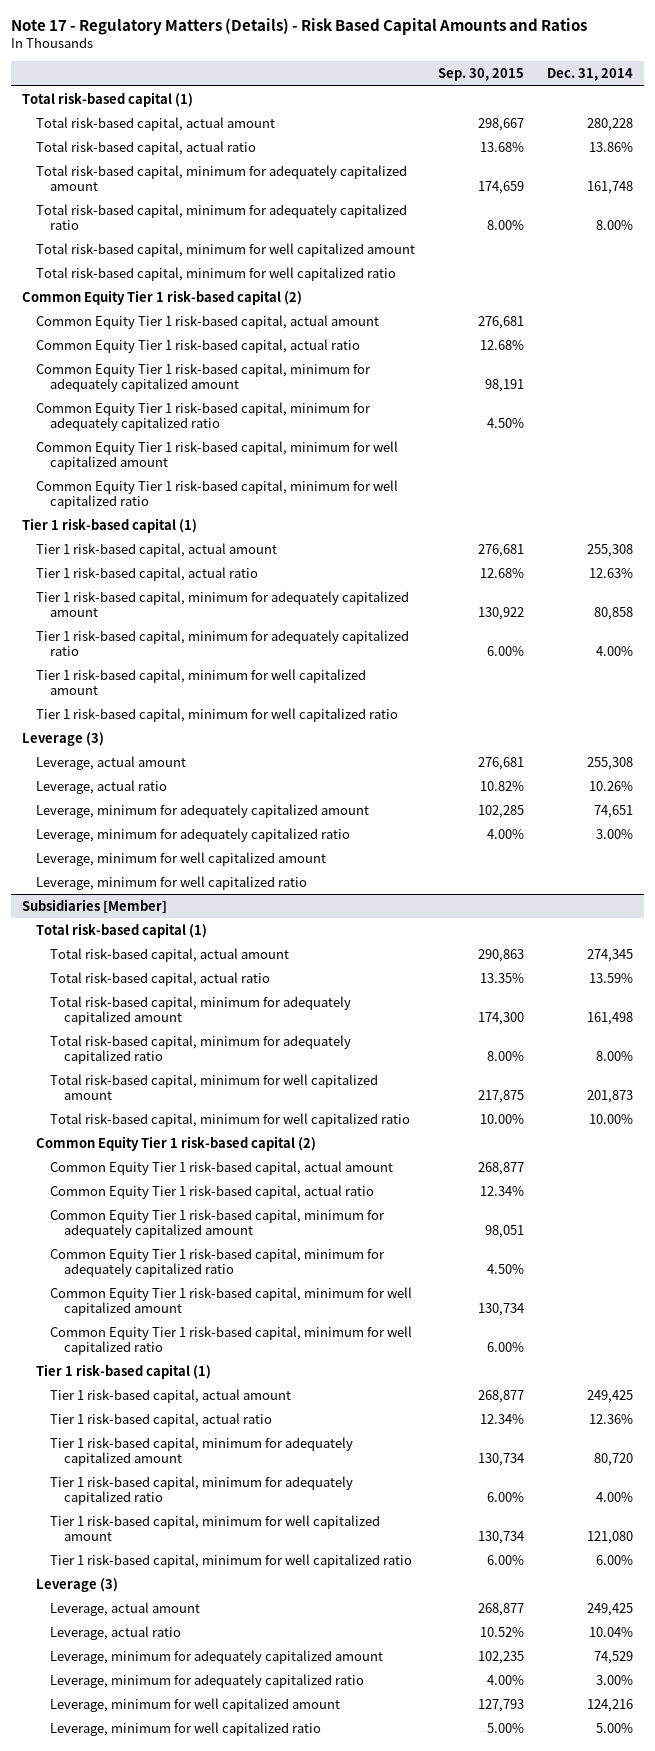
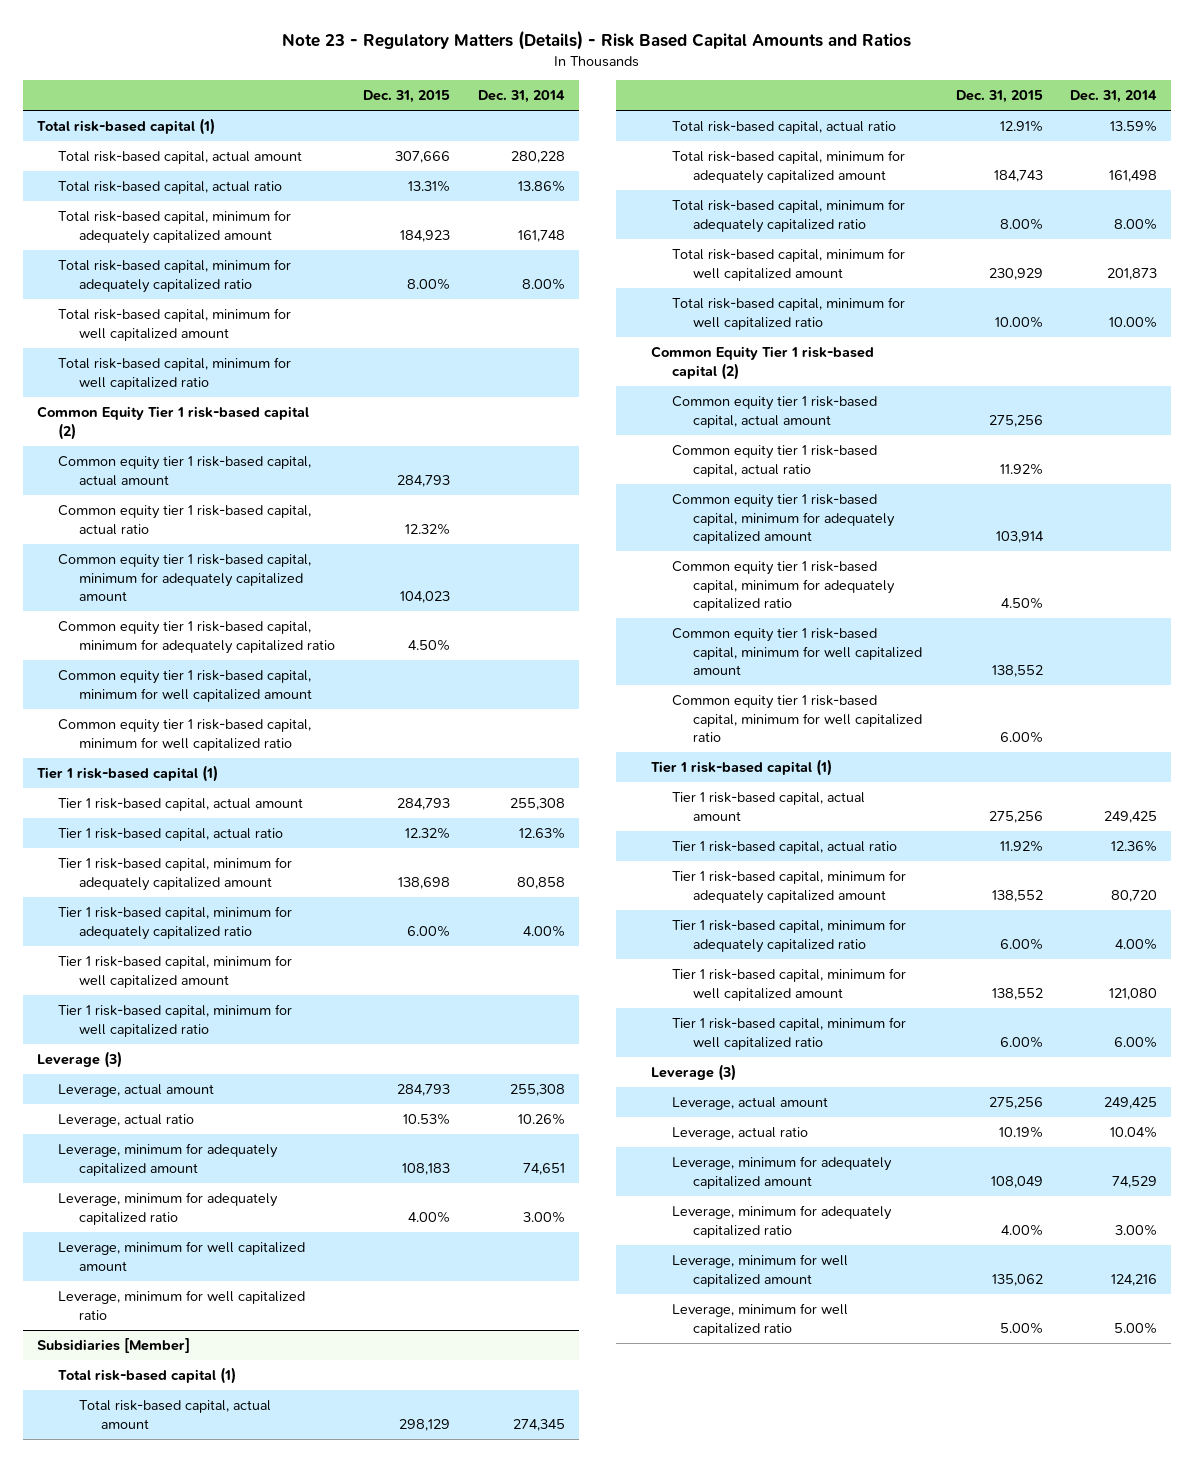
[10,17,587,35] Note 17 - Regulatory Matters (Details) - Risk Based Capital Amounts and Ratios -> [282,29,912,50] Note 23 - Regulatory Matters (Details) - Risk Based Capital Amounts and Ratios
[437,68,524,82] Sep. 30, 2015 -> none
none -> [363,90,451,104] Dec. 31, 2015
[36,314,380,329] Common Equity Tier 1 risk-based capital, actual amount -> [58,455,312,486] Common equity tier 1 risk-based capital, actual amount
[36,338,361,353] Common Equity Tier 1 risk-based capital, actual ratio -> [58,504,312,535] Common equity tier 1 risk-based capital, actual ratio
[36,362,372,392] Common Equity Tier 1 risk-based capital, minimum for adequately capitalized amount -> [58,553,312,602] Common equity tier 1 risk-based capital, minimum for adequately capitalized amount
[36,401,372,431] Common Equity Tier 1 risk-based capital, minimum for adequately capitalized ratio -> [58,620,336,654] Common equity tier 1 risk-based capital, minimum for adequately capitalized ratio
[36,440,399,470] Common Equity Tier 1 risk-based capital, minimum for well capitalized amount -> [58,669,313,702] Common equity tier 1 risk-based capital, minimum for well capitalized amount
[36,479,399,509] Common Equity Tier 1 risk-based capital, minimum for well capitalized ratio -> [58,718,312,751] Common equity tier 1 risk-based capital, minimum for well capitalized ratio
[50,1160,394,1175] Common Equity Tier 1 risk-based capital, actual amount -> [671,395,877,428] Common equity tier 1 risk-based capital, actual amount
[50,1184,375,1199] Common Equity Tier 1 risk-based capital, actual ratio -> [671,444,877,477] Common equity tier 1 risk-based capital, actual ratio
[50,1208,386,1238] Common Equity Tier 1 risk-based capital, minimum for adequately capitalized amount -> [671,493,896,545] Common equity tier 1 risk-based capital, minimum for adequately capitalized amount
[50,1247,386,1277] Common Equity Tier 1 risk-based capital, minimum for adequately capitalized ratio -> [671,560,896,612] Common equity tier 1 risk-based capital, minimum for adequately capitalized ratio
[50,1286,413,1316] Common Equity Tier 1 risk-based capital, minimum for well capitalized amount -> [671,627,923,676] Common equity tier 1 risk-based capital, minimum for well capitalized amount
[50,1325,413,1355] Common Equity Tier 1 risk-based capital, minimum for well capitalized ratio -> [671,694,923,743] Common equity tier 1 risk-based capital, minimum for well capitalized ratio

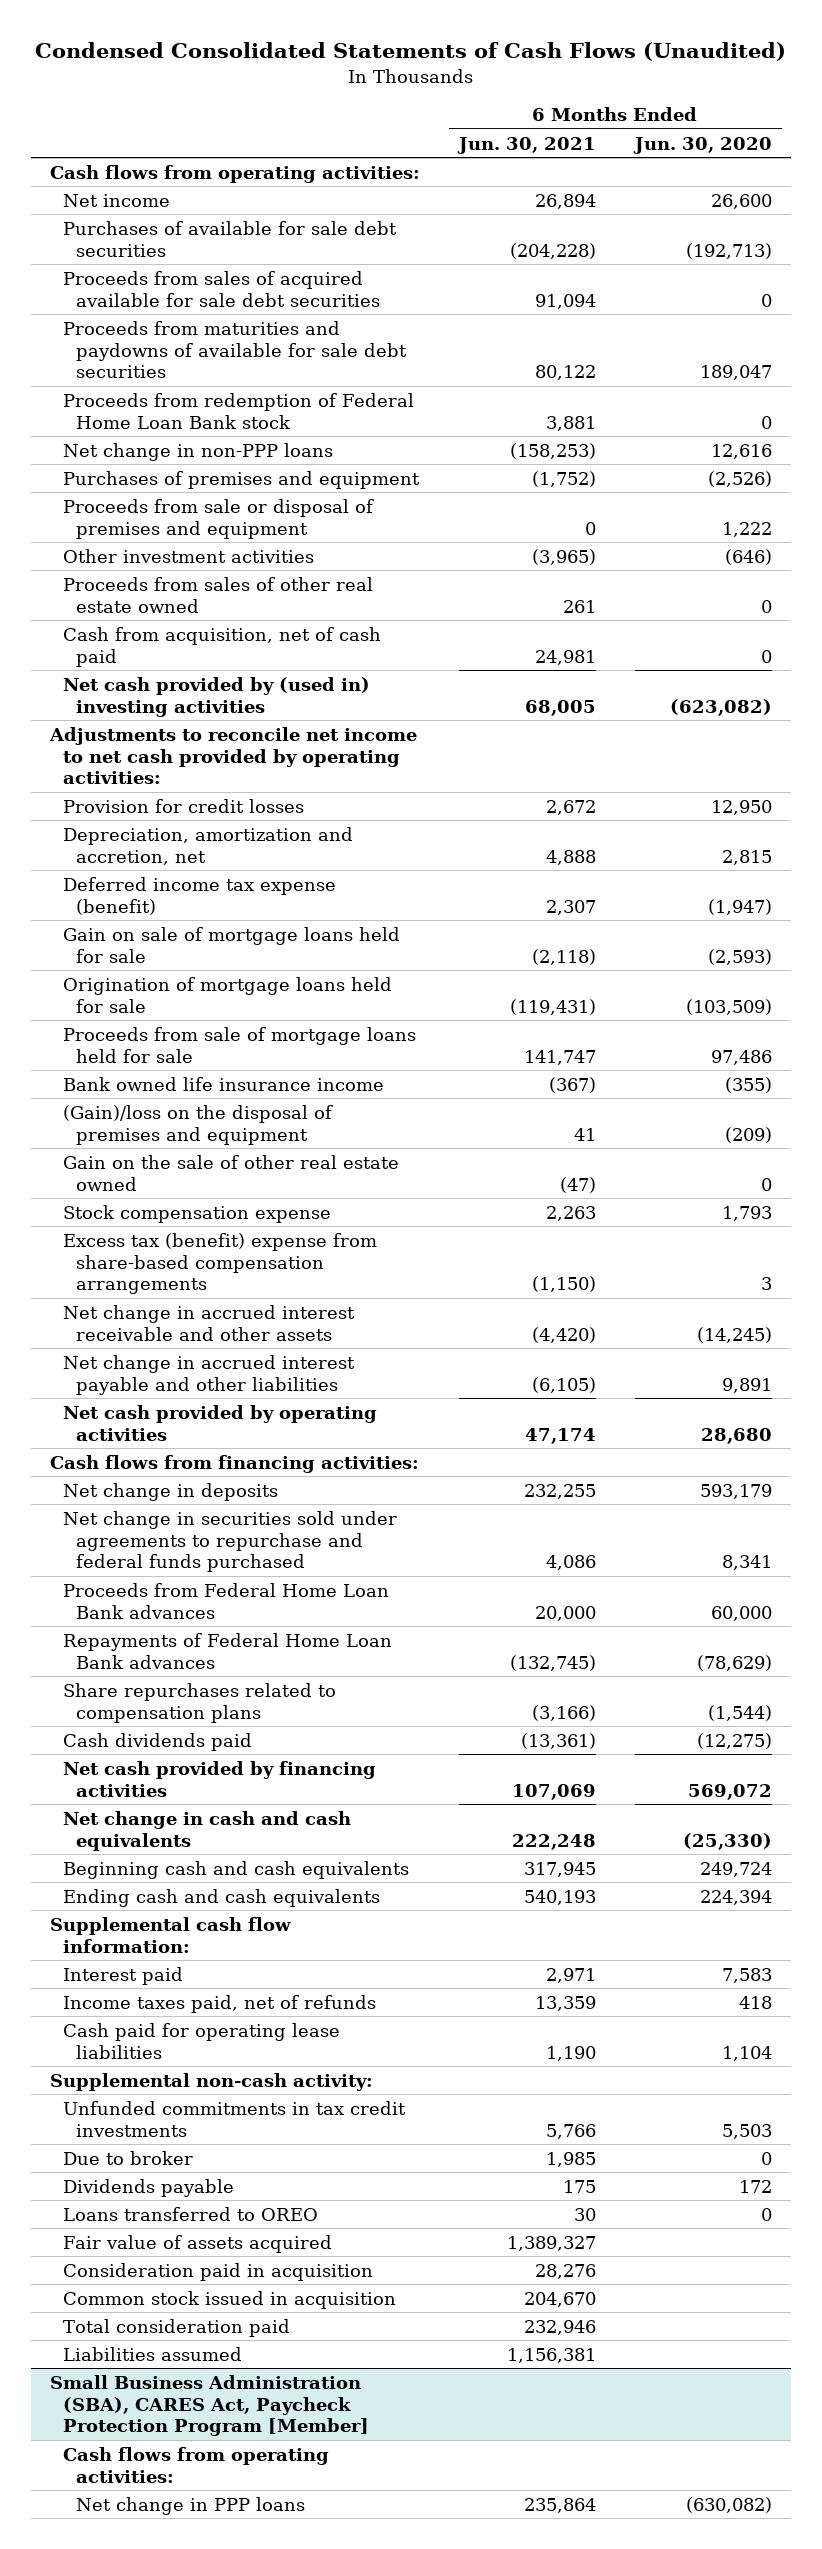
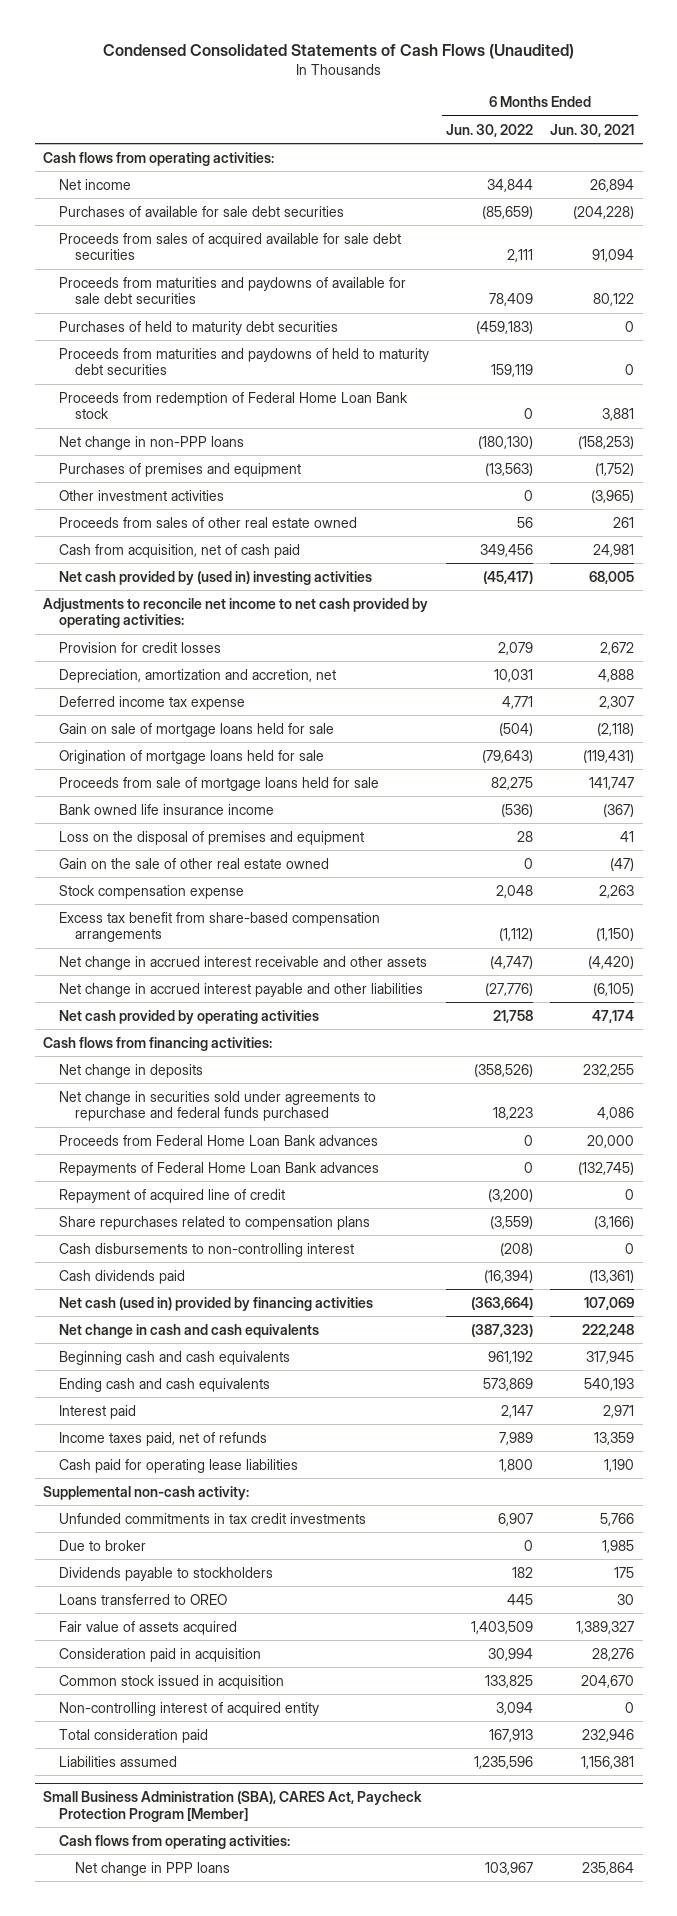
[632,136,772,154] Jun. 30, 2020 -> none
none -> [446,123,534,137] Jun. 30, 2022
none -> [59,320,339,335] Purchases of held to maturity debt securities
none -> [59,347,430,376] Proceeds from maturities and paydowns of held to maturity debt securities
[63,498,375,539] Proceeds from sale or disposal of premises and equipment -> none
[63,876,337,915] Deferred income tax expense (benefit) -> [59,695,246,710] Deferred income tax expense
[63,1104,334,1145] (Gain)/loss on the disposal of premises and equipment -> [59,830,365,845] Loss on the disposal of premises and equipment
[63,1232,378,1295] Excess tax (benefit) expense from share-based compensation arrangements -> [59,911,381,943] Excess tax benefit from share-based compensation arrangements
none -> [59,1188,286,1203] Repayment of acquired line of credit
none -> [59,1242,355,1257] Cash disbursements to non-controlling interest
[63,1760,377,1797] Net cash provided by financing activities -> [59,1296,374,1311] Net cash (used in) provided by financing activities
[50,1916,292,1953] Supplemental cash flow information: -> none
[63,2178,235,2197] Dividends payable -> [59,1566,274,1581] Dividends payable to stockholders
none -> [59,1701,320,1716] Non-controlling interest of acquired entity

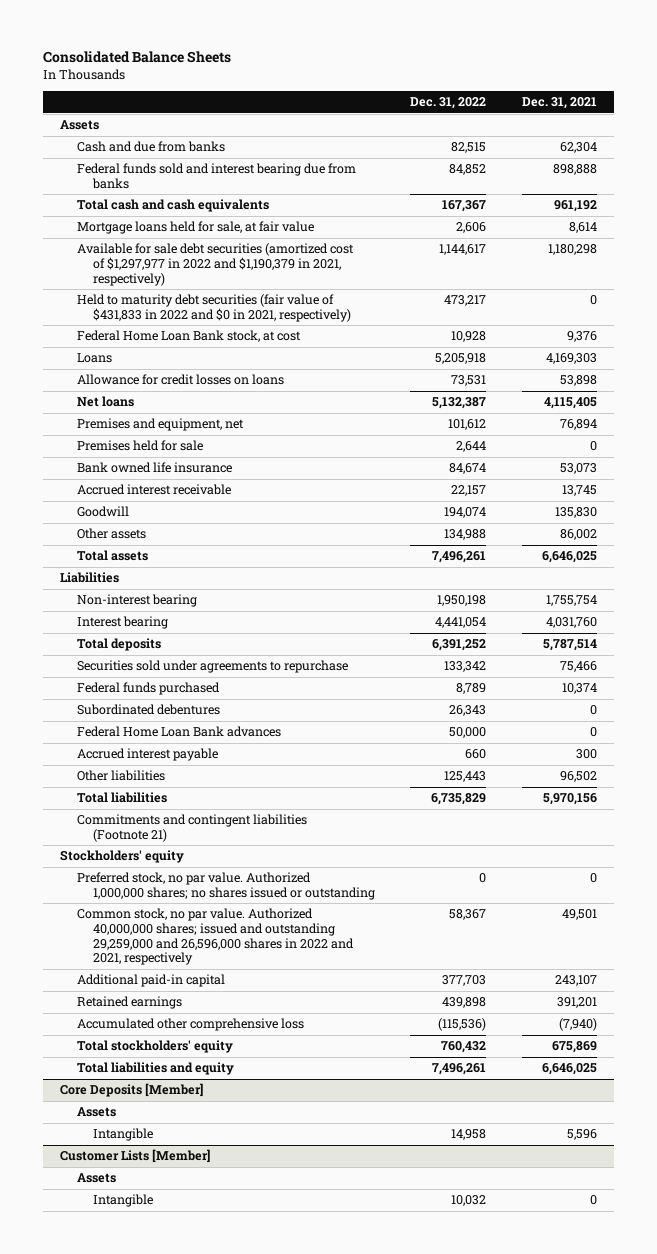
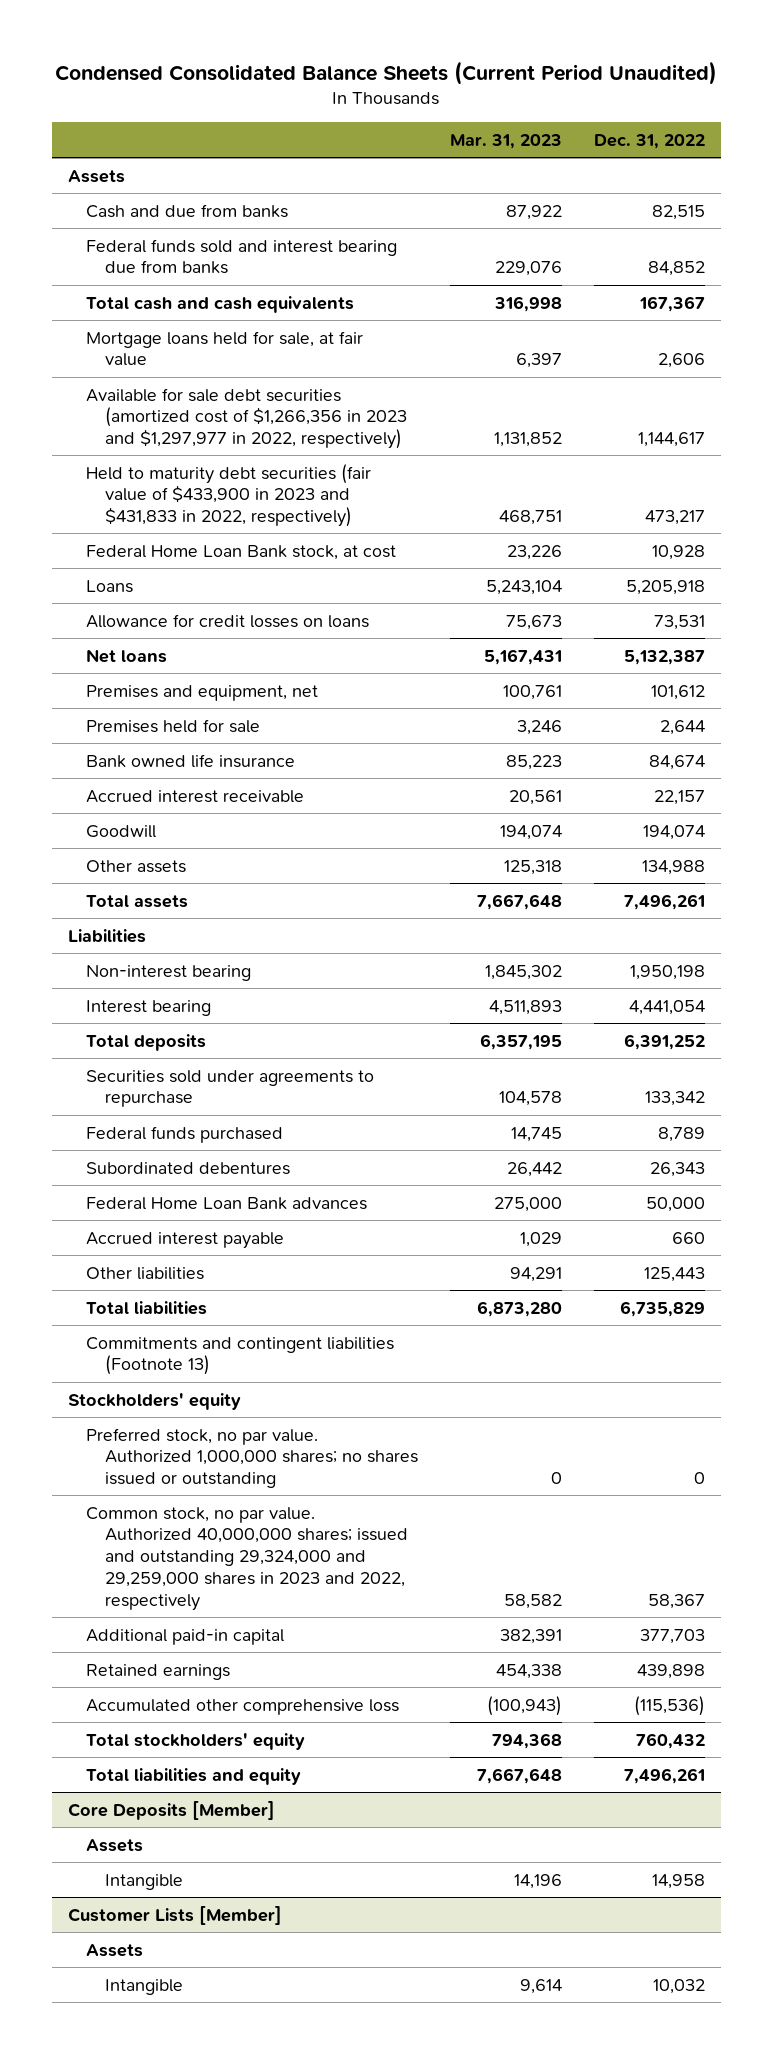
[42,50,231,63] Consolidated Balance Sheets -> [55,60,718,85] Condensed Consolidated Balance Sheets (Current Period Unaudited)
[521,97,597,110] Dec. 31, 2021 -> none
none -> [449,134,562,150] Mar. 31, 2023
[76,243,354,286] Available for sale debt securities (amortized cost of $1,297,977 in 2022 and $1,190,379 in 2021, respectively) -> [86,387,407,450] Available for sale debt securities (amortized cost of $1,266,356 in 2023 and $1,297,977 in 2022, respectively)
[76,294,351,323] Held to maturity debt securities (fair value of $431,833 in 2022 and $0 in 2021, respectively) -> [86,463,372,528] Held to maturity debt securities (fair value of $433,900 in 2023 and $431,833 in 2022, respectively)
[76,814,307,843] Commitments and contingent liabilities (Footnote 21) -> [86,1336,395,1376] Commitments and contingent liabilities (Footnote 13)
[76,908,354,966] Common stock, no par value. Authorized 40,000,000 shares; issued and outstanding 29,259,000 and 26,596,000 shares in 2022 and 2021, respectively -> [86,1506,408,1611] Common stock, no par value. Authorized 40,000,000 shares; issued and outstanding 29,324,000 and 29,259,000 shares in 2023 and 2022, respectively

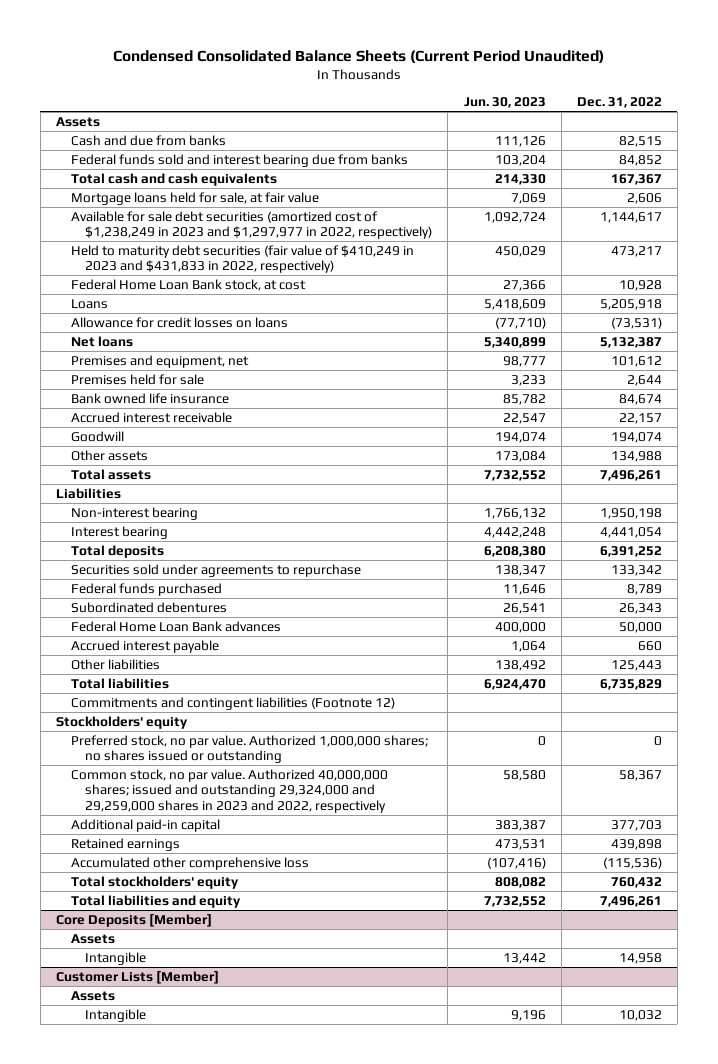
[449,134,562,150] Mar. 31, 2023 -> none
none -> [463,97,546,109] Jun. 30, 2023
[86,387,407,450] Available for sale debt securities (amortized cost of $1,266,356 in 2023 and $1,297,977 in 2022, respectively) -> [70,210,433,240] Available for sale debt securities (amortized cost of $1,238,249 in 2023 and $1,297,977 in 2022, respectively)
[86,463,372,528] Held to maturity debt securities (fair value of $433,900 in 2023 and $431,833 in 2022, respectively) -> [70,244,414,274] Held to maturity debt securities (fair value of $410,249 in 2023 and $431,833 in 2022, respectively)
[653,614,705,630] 73,531 -> [610,316,662,329] (73,531)
[86,1336,395,1376] Commitments and contingent liabilities (Footnote 13) -> [70,696,395,710] Commitments and contingent liabilities (Footnote 12)

